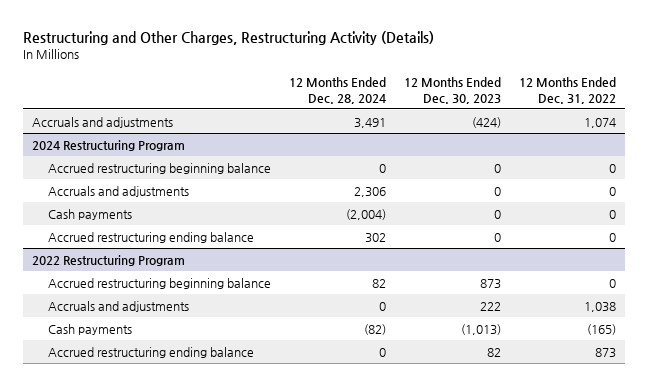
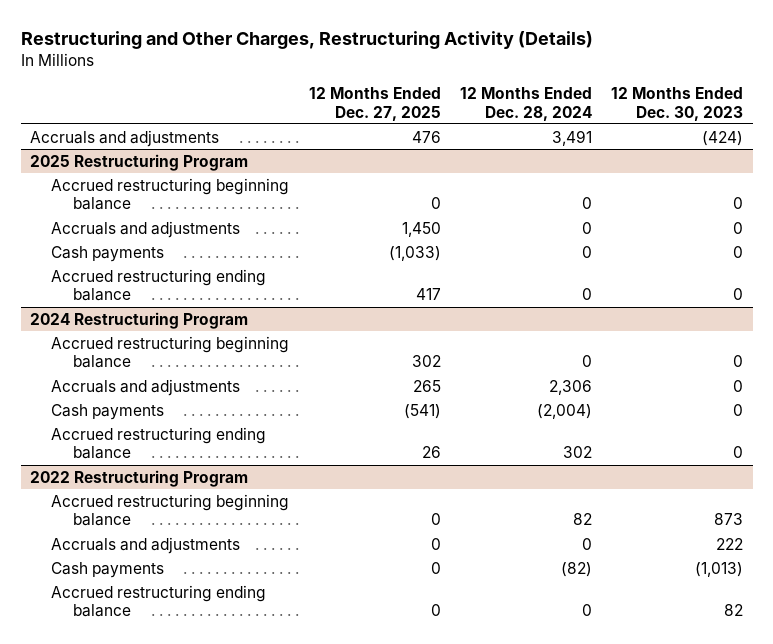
[518,76,616,104] 12 Months Ended Dec. 31, 2022 -> none
none -> [308,86,441,121] 12 Months Ended Dec. 27, 2025
none -> [30,153,249,171] 2025 Restructuring Program
none -> [51,177,290,211] Accrued restructuring beginning balance
none -> [51,220,241,238] Accruals and adjustments
none -> [51,245,165,262] Cash payments
none -> [51,268,267,302] Accrued restructuring ending balance

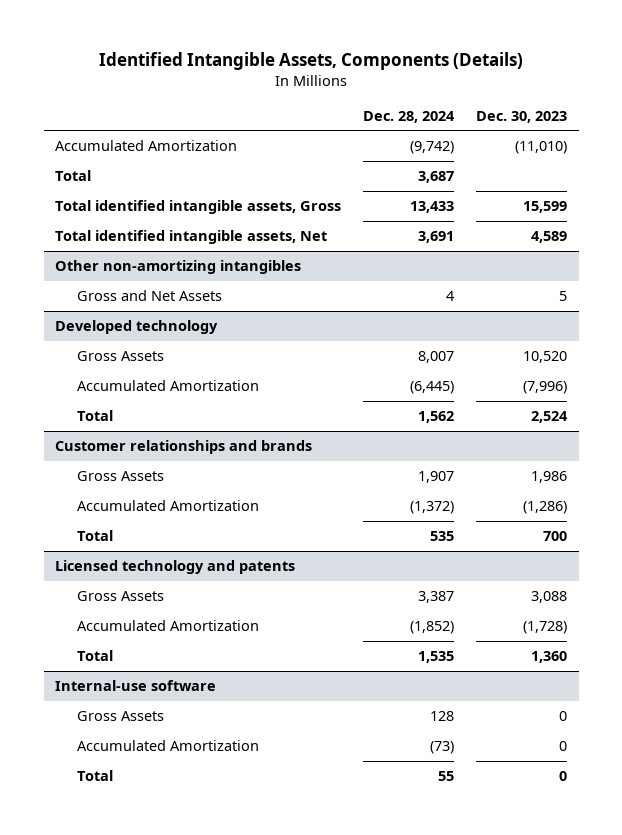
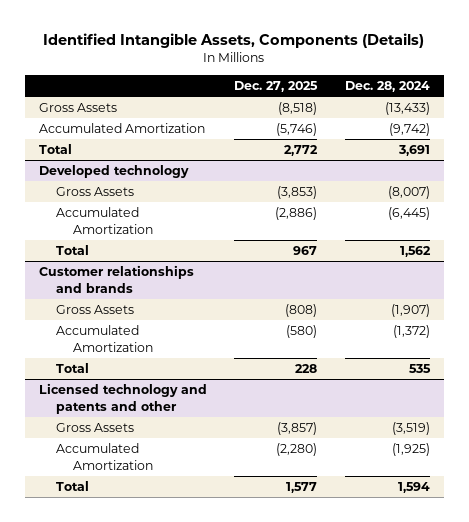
[476,110,568,123] Dec. 30, 2023 -> none
none -> [234,80,319,92] Dec. 27, 2025
none -> [38,103,117,113] Gross Assets
[54,200,341,215] Total identified intangible assets, Gross -> none
[54,230,327,245] Total identified intangible assets, Net -> none
[54,260,301,275] Other non-amortizing intangibles -> none
[76,290,222,302] Gross and Net Assets -> none
[418,171,455,184] 3,687 -> [397,145,430,157] 3,691
[418,351,455,364] 8,007 -> [387,186,430,200] (8,007)
[418,471,455,484] 1,907 -> [390,304,430,318] (1,907)
[54,680,216,692] Internal-use software -> none
[76,711,164,722] Gross Assets -> none
[76,740,259,752] Accumulated Amortization -> none
[76,770,113,782] Total -> none
[54,560,295,575] Licensed technology and patents -> [38,383,207,414] Licensed technology and patents and other
[418,591,455,604] 3,387 -> [391,422,430,436] (3,519)
[410,621,455,635] (1,852) -> [391,443,430,457] (1,925)
[418,651,455,664] 1,535 -> [397,482,430,494] 1,594

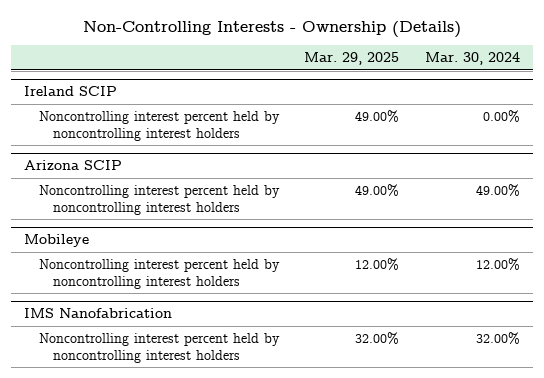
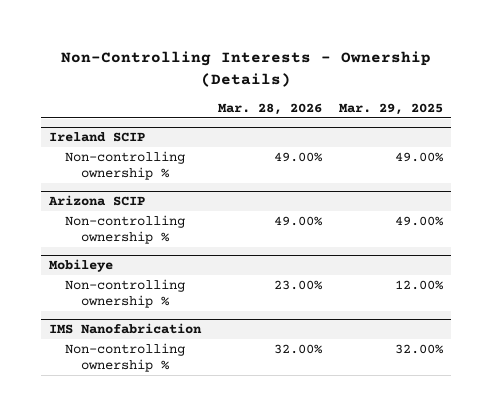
[425,52,521,66] Mar. 30, 2024 -> none
none -> [217,102,322,115] Mar. 28, 2026
[38,110,280,141] Noncontrolling interest percent held by noncontrolling interest holders -> [64,150,185,180] Non-controlling ownership %
[38,184,280,215] Noncontrolling interest percent held by noncontrolling interest holders -> [64,214,185,244] Non-controlling ownership %
[38,258,280,289] Noncontrolling interest percent held by noncontrolling interest holders -> [64,278,185,308] Non-controlling ownership %
[38,332,280,363] Noncontrolling interest percent held by noncontrolling interest holders -> [64,342,185,372] Non-controlling ownership %

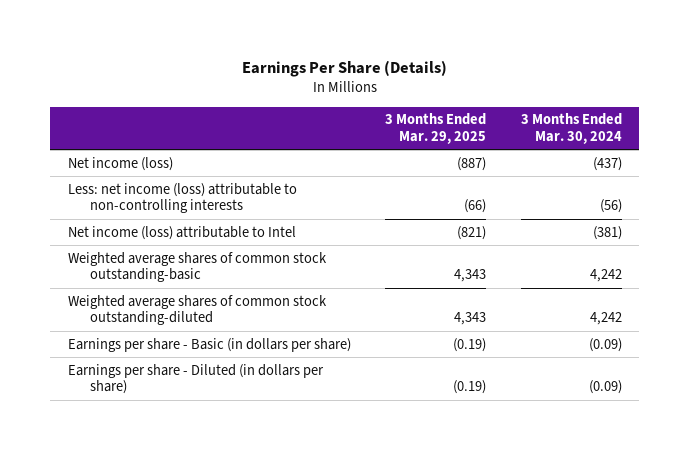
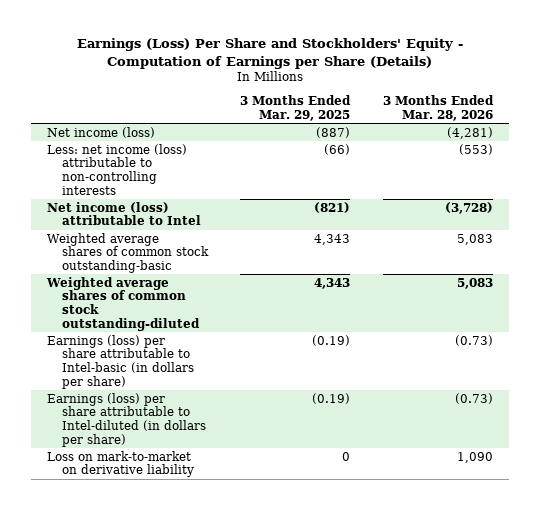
[241,59,447,77] Earnings Per Share (Details) -> [76,38,463,69] Earnings (Loss) Per Share and Stockholders' Equity - Computation of Earnings per Share (Details)
[521,113,623,145] 3 Months Ended Mar. 30, 2024 -> none
none -> [382,95,494,121] 3 Months Ended Mar. 28, 2026
[67,337,351,352] Earnings per share - Basic (in dollars per share) -> [46,334,195,389] Earnings (loss) per share attributable to Intel-basic (in dollars per share)
[67,363,324,395] Earnings per share - Diluted (in dollars per share) -> [46,392,207,447] Earnings (loss) per share attributable to Intel-diluted (in dollars per share)
none -> [46,450,195,478] Loss on mark-to-market on derivative liability

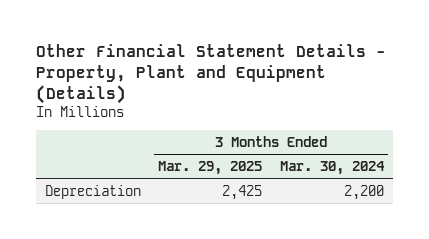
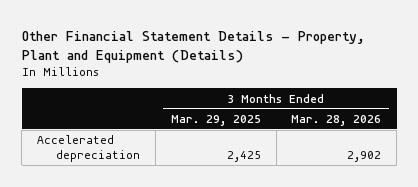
[280,161,386,176] Mar. 30, 2024 -> none
none -> [291,114,382,126] Mar. 28, 2026
[44,184,141,199] Depreciation -> [36,135,141,163] Accelerated depreciation

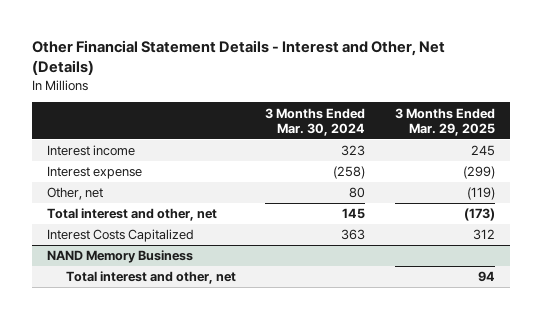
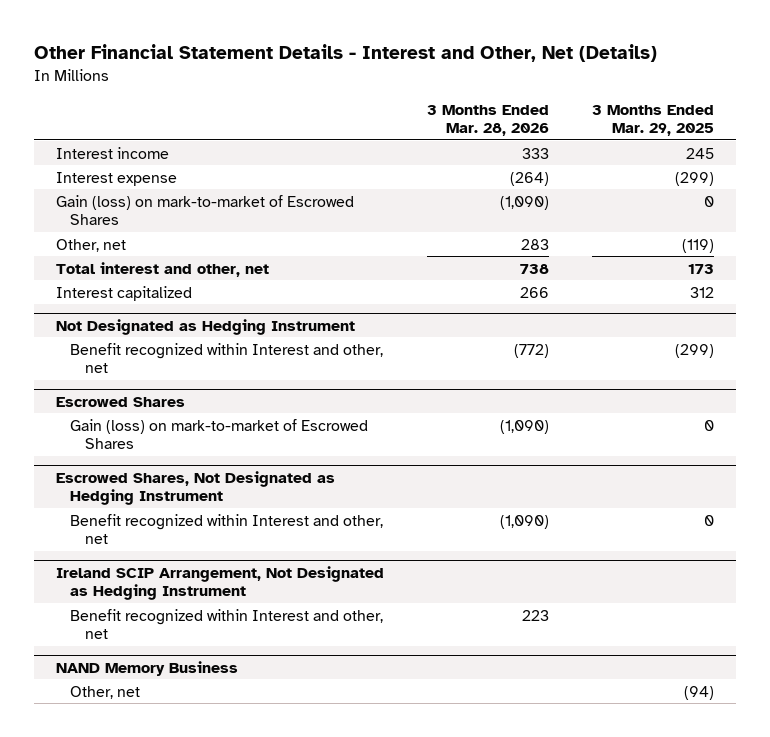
[265,107,366,136] 3 Months Ended Mar. 30, 2024 -> none
none -> [426,104,549,137] 3 Months Ended Mar. 28, 2026
none -> [55,194,354,226] Gain (loss) on mark-to-market of Escrowed Shares
[463,208,495,222] (173) -> [688,263,715,274] 173
[47,229,195,243] Interest Costs Capitalized -> [55,285,192,301] Interest capitalized
none -> [55,318,355,335] Not Designated as Hedging Instrument
none -> [70,342,384,374] Benefit recognized within Interest and other, net
none -> [55,396,185,407] Escrowed Shares
none -> [70,418,369,450] Gain (loss) on mark-to-market of Escrowed Shares
none -> [55,470,335,506] Escrowed Shares, Not Designated as Hedging Instrument
none -> [70,513,384,545] Benefit recognized within Interest and other, net
none -> [55,565,384,601] Ireland SCIP Arrangement, Not Designated as Hedging Instrument
none -> [70,608,384,640] Benefit recognized within Interest and other, net
[65,271,236,285] Total interest and other, net -> none
none -> [70,685,141,699] Other, net

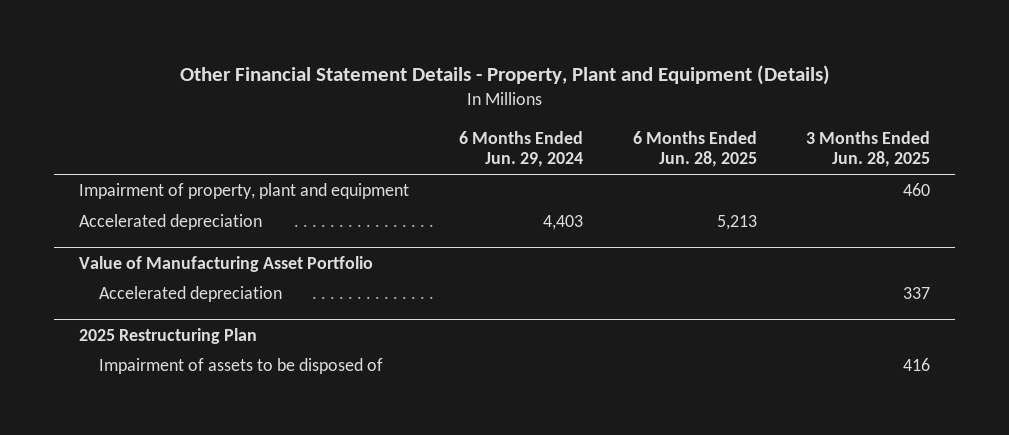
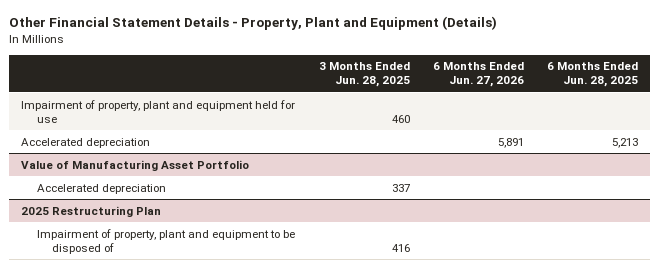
[458,130,583,168] 6 Months Ended Jun. 29, 2024 -> none
none -> [432,62,524,88] 6 Months Ended Jun. 27, 2026
[78,183,409,200] Impairment of property, plant and equipment -> [21,99,296,123] Impairment of property, plant and equipment held for use
[98,358,383,375] Impairment of assets to be disposed of -> [36,228,295,254] Impairment of property, plant and equipment to be disposed of

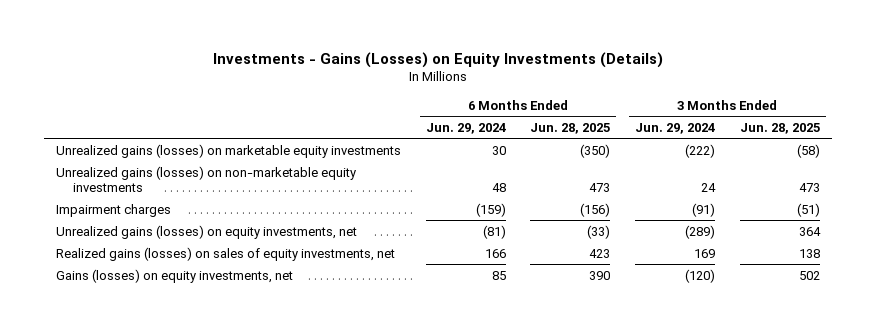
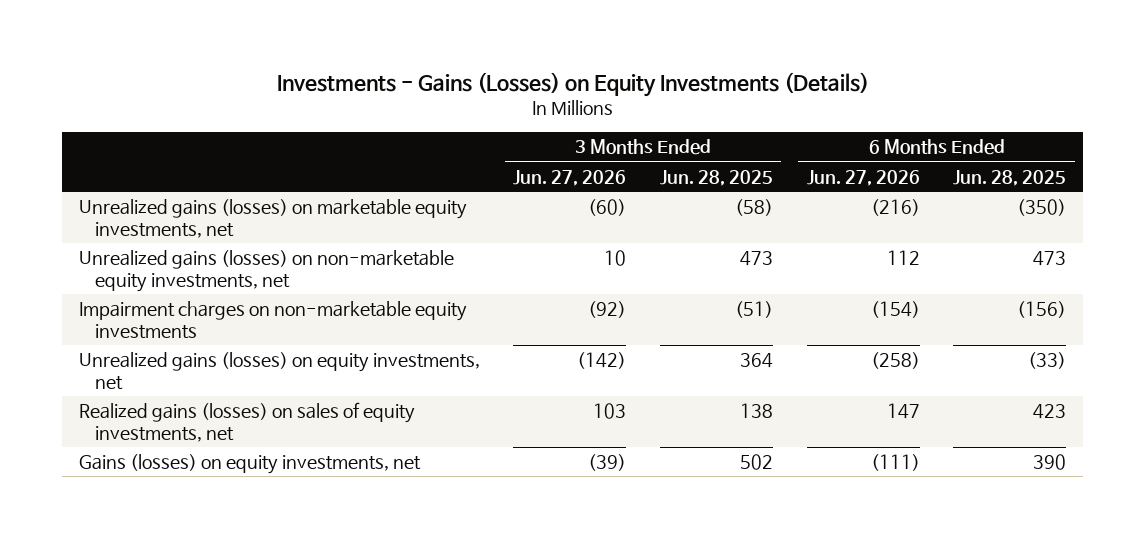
[425,122,506,134] Jun. 29, 2024 -> none
[634,122,715,134] Jun. 29, 2024 -> none
none -> [513,169,627,186] Jun. 27, 2026
none -> [806,169,920,186] Jun. 27, 2026
[56,143,402,158] Unrealized gains (losses) on marketable equity investments -> [78,199,467,238] Unrealized gains (losses) on marketable equity investments, net
[56,165,357,192] Unrealized gains (losses) on non-marketable equity investments -> [78,250,454,292] Unrealized gains (losses) on non-marketable equity investments, net
[56,203,172,217] Impairment charges -> [78,301,467,339] Impairment charges on non-marketable equity investments

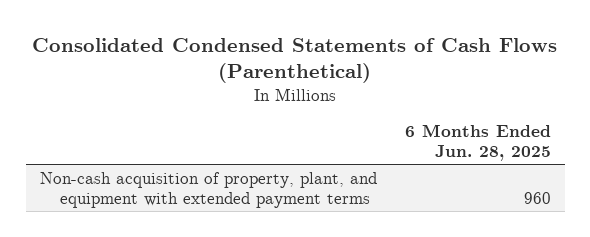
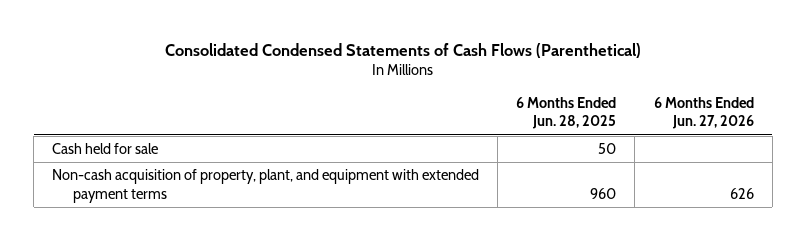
none -> [653,96,754,130] 6 Months Ended Jun. 27, 2026
none -> [52,143,159,155] Cash held for sale

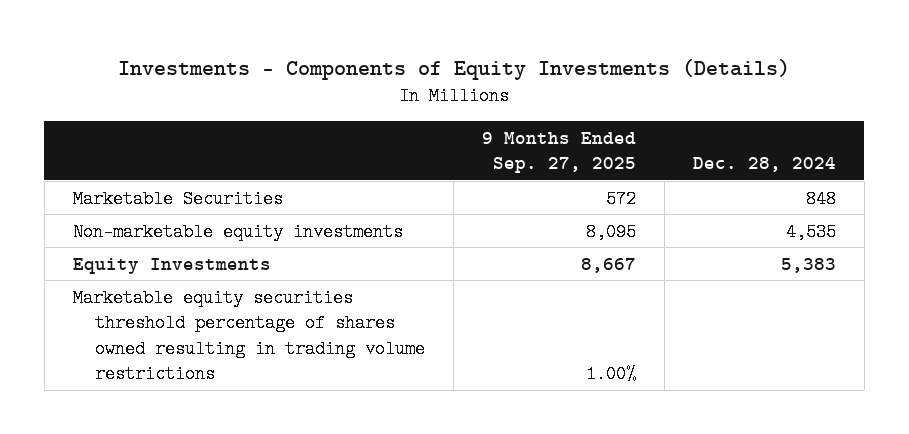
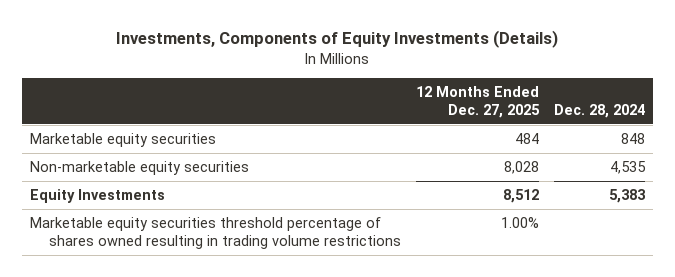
[118,58,791,80] Investments - Components of Equity Investments (Details) -> [116,30,559,49] Investments, Components of Equity Investments (Details)
[482,131,637,174] 9 Months Ended Sep. 27, 2025 -> none
none -> [416,85,541,118] 12 Months Ended Dec. 27, 2025
[72,189,283,208] Marketable Securities -> [29,132,216,147] Marketable equity securities
[72,222,403,241] Non-marketable equity investments -> [29,160,249,175] Non-marketable equity securities

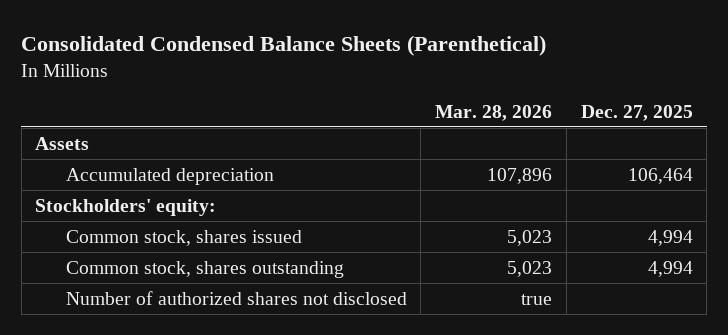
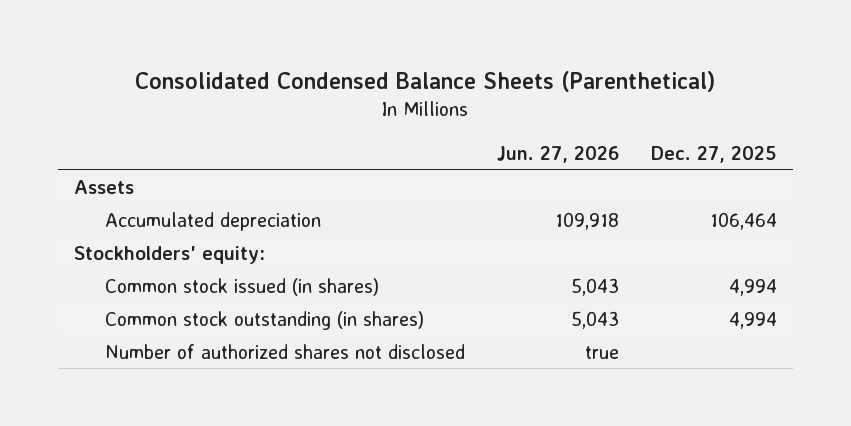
[435,104,553,121] Mar. 28, 2026 -> none
none -> [497,145,620,163] Jun. 27, 2026
[65,229,302,246] Common stock, shares issued -> [105,277,380,296] Common stock issued (in shares)
[65,260,344,278] Common stock, shares outstanding -> [105,310,425,330] Common stock outstanding (in shares)

